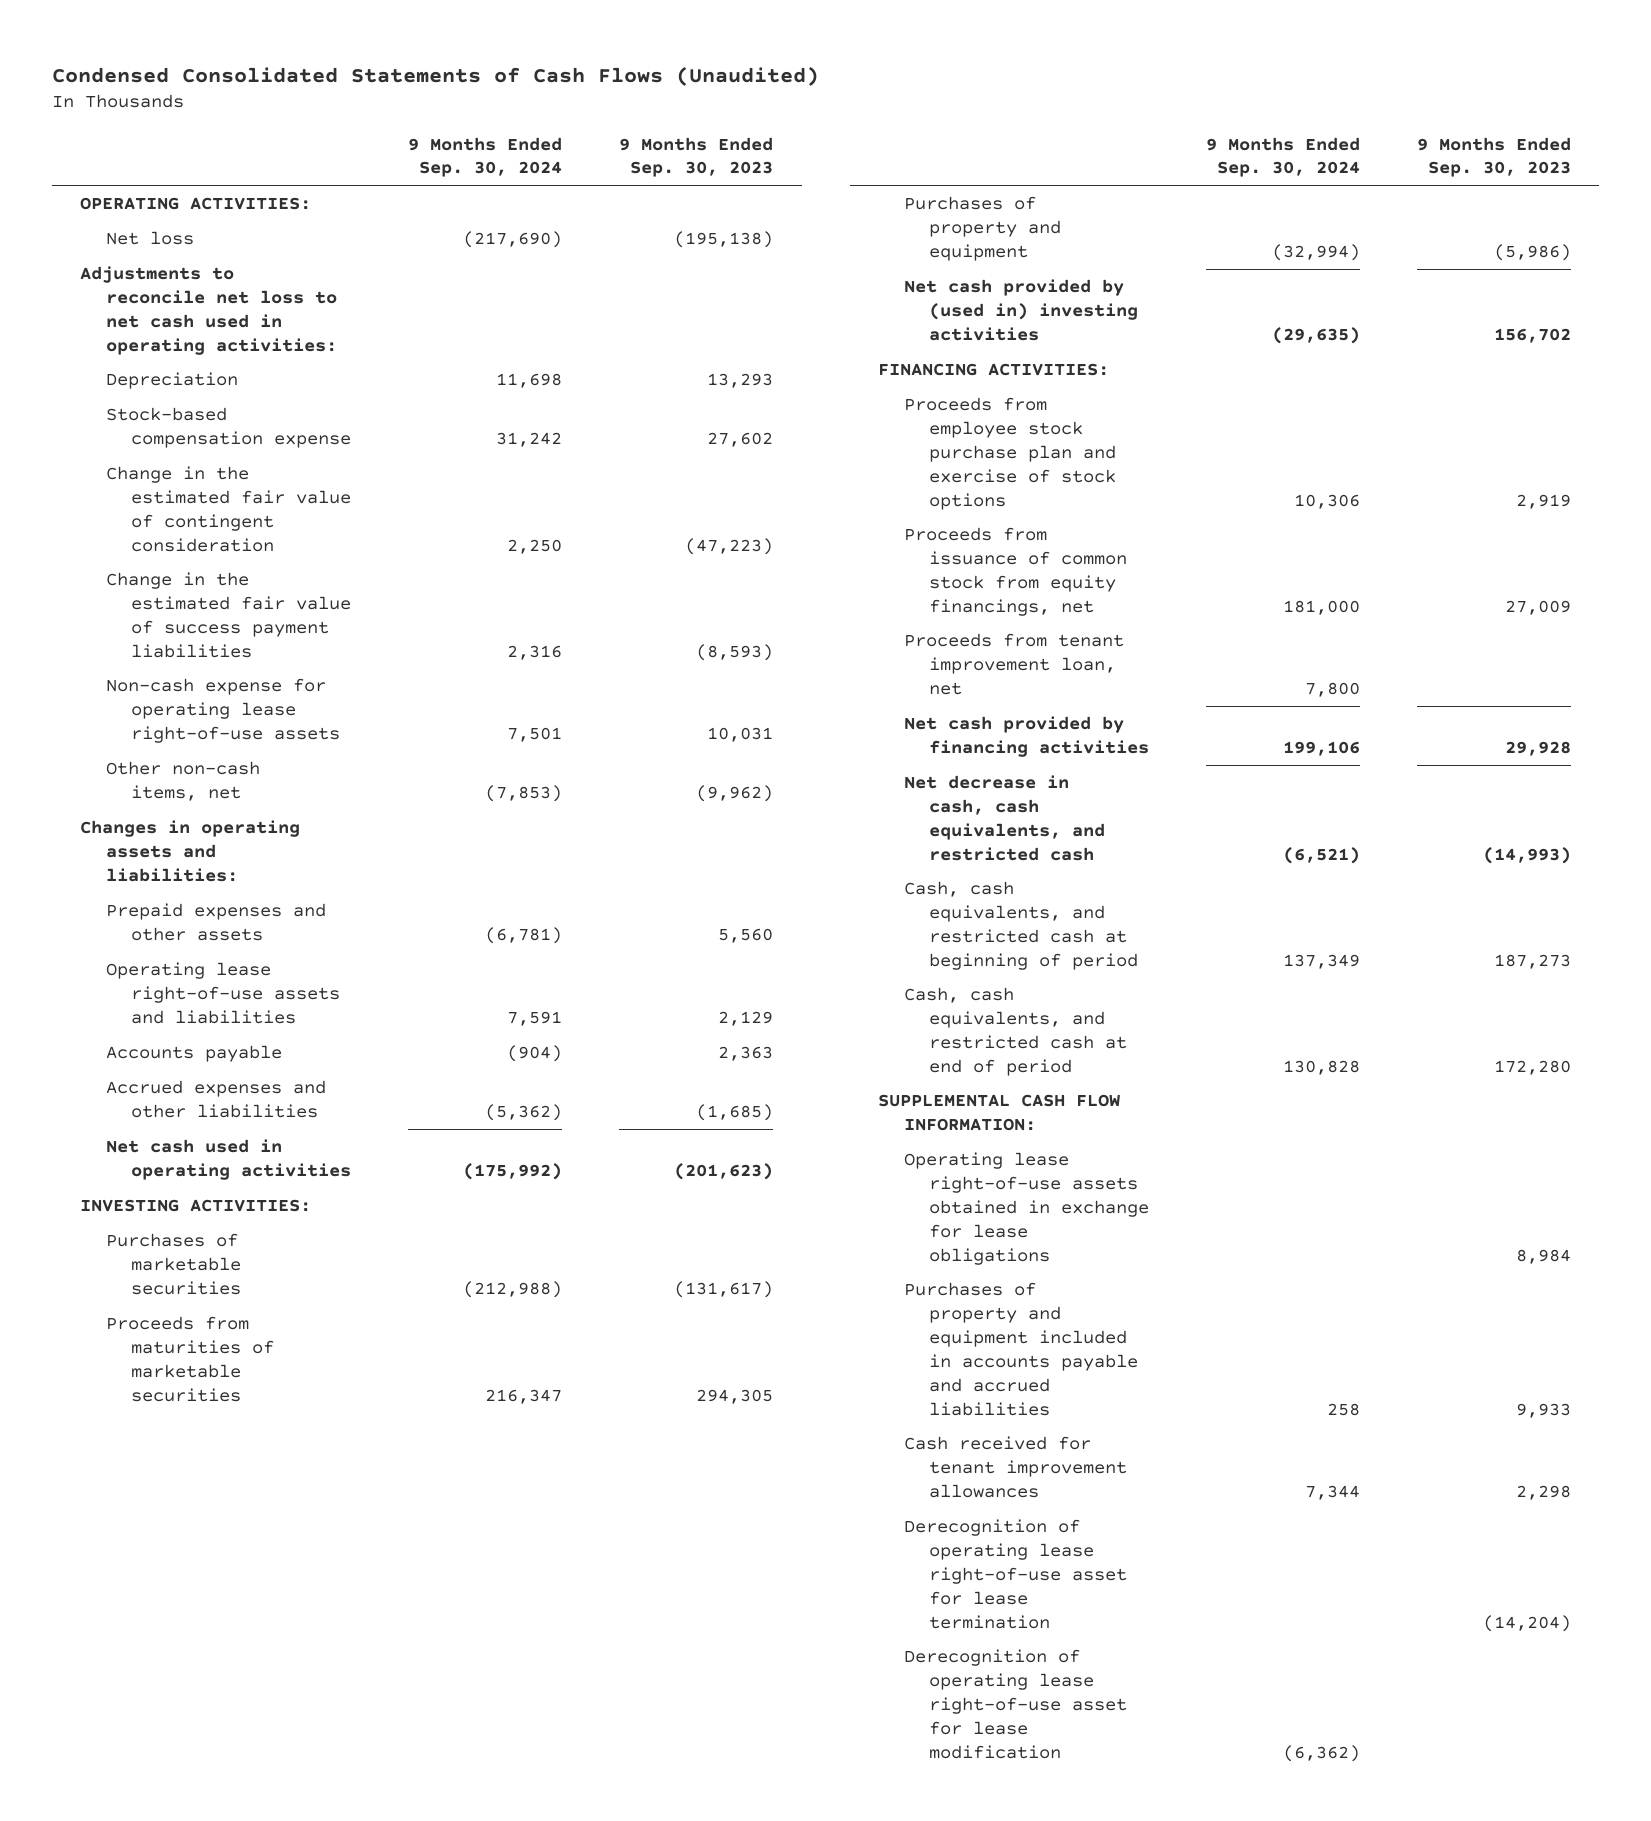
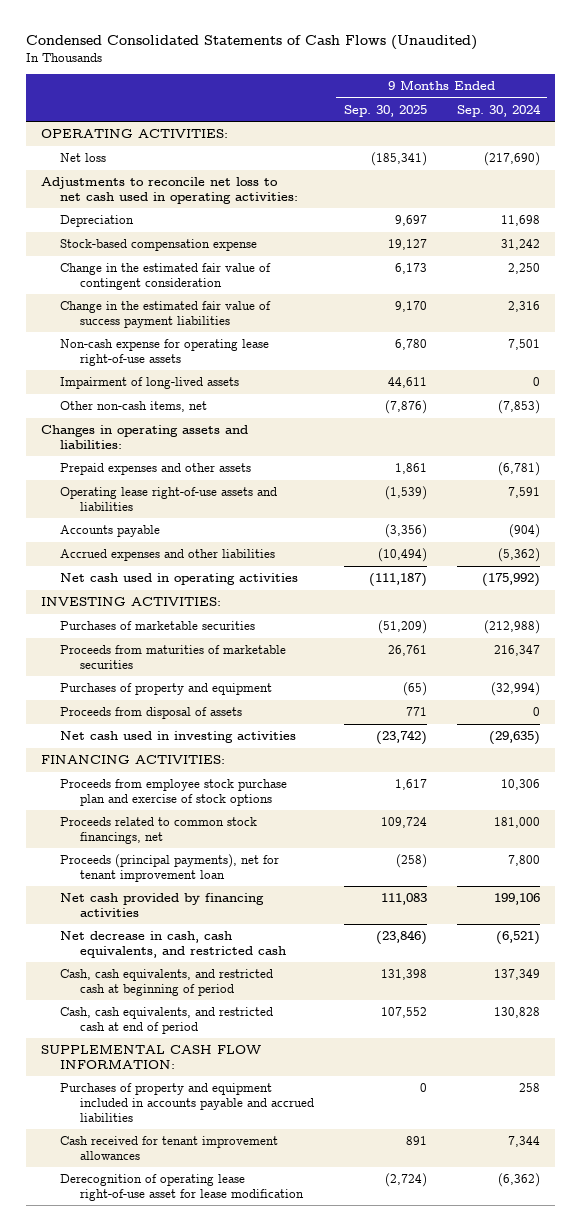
[619,136,774,178] 9 Months Ended Sep. 30, 2023 -> none
none -> [343,104,427,117] Sep. 30, 2025
none -> [60,377,240,390] Impairment of long-lived assets
none -> [60,707,243,720] Proceeds from disposal of assets
[903,279,1139,341] Net cash provided by (used in) investing activities -> [60,731,297,744] Net cash used in investing activities
[903,527,1128,616] Proceeds from issuance of common stock from equity financings, net -> [60,817,258,844] Proceeds related to common stock financings, net
[903,633,1124,695] Proceeds from tenant improvement loan, net -> [60,854,280,882] Proceeds (principal payments), net for tenant improvement loan
[903,1152,1150,1265] Operating lease right-of-use assets obtained in exchange for lease obligations -> none
[903,1519,1128,1629] Derecognition of operating lease right-of-use asset for lease termination -> none

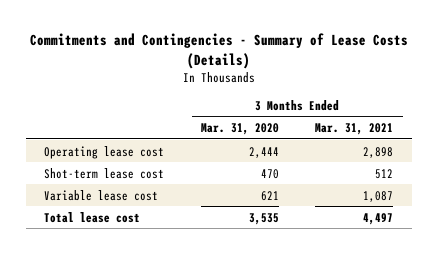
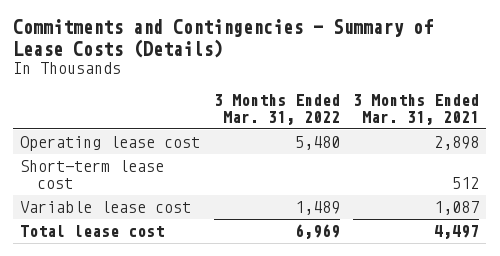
[200,122,279,135] Mar. 31, 2020 -> none
none -> [213,93,340,125] 3 Months Ended Mar. 31, 2022
[44,167,165,179] Shot-term lease cost -> [20,160,165,190] Short-term lease cost

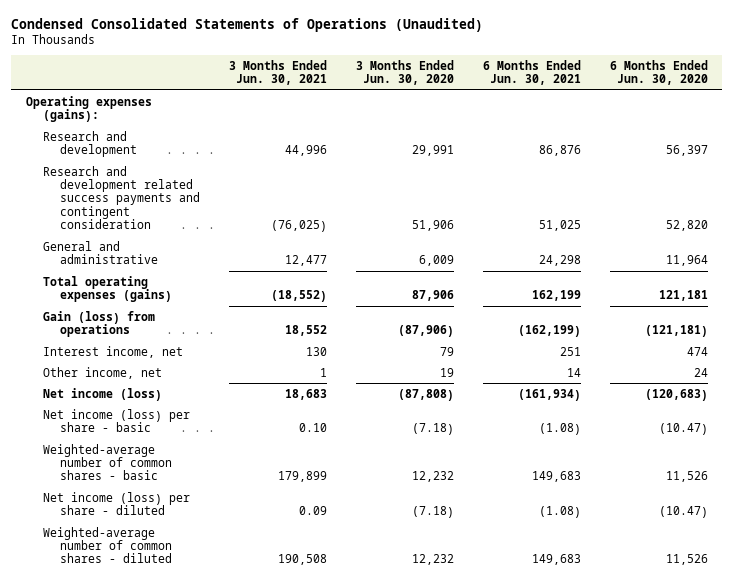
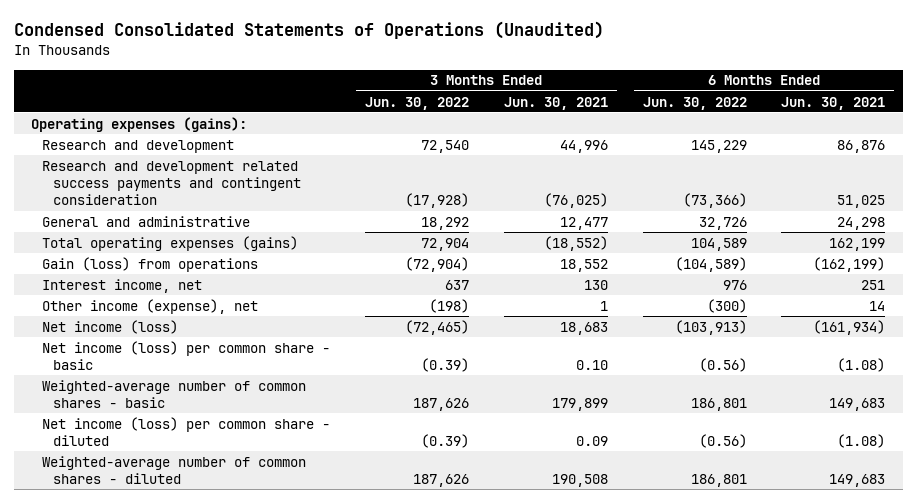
[355,59,454,86] 3 Months Ended Jun. 30, 2020 -> none
[609,59,708,86] 6 Months Ended Jun. 30, 2020 -> none
none -> [365,96,470,110] Jun. 30, 2022
none -> [642,96,747,110] Jun. 30, 2022
[42,366,162,379] Other income, net -> [42,298,259,314] Other income (expense), net
[42,408,190,433] Net income (loss) per share - basic -> [42,340,331,371] Net income (loss) per common share - basic
[42,491,190,516] Net income (loss) per share - diluted -> [42,416,331,447] Net income (loss) per common share - diluted

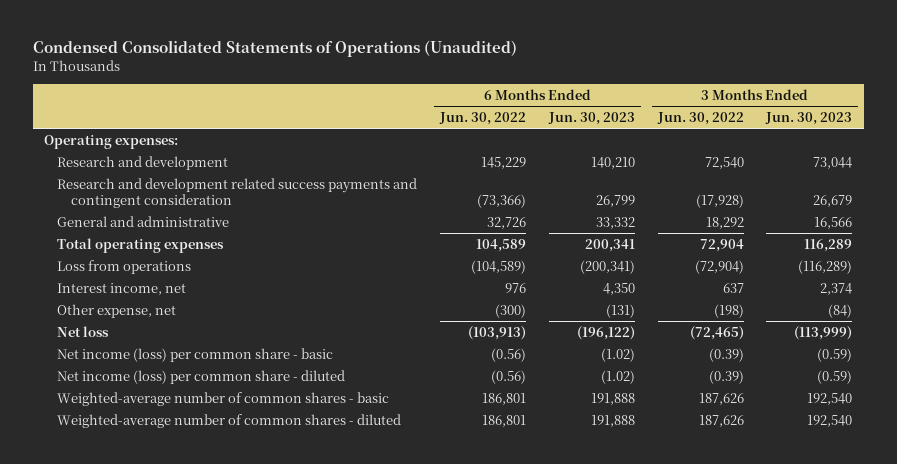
[503,96,608,110] Jun. 30, 2021 -> none
[781,96,886,110] Jun. 30, 2021 -> none
none -> [547,112,635,126] Jun. 30, 2023
none -> [765,112,853,126] Jun. 30, 2023
[31,116,248,132] Operating expenses (gains): -> [44,134,179,149] Operating expenses:
[42,235,299,251] Total operating expenses (gains) -> [57,237,225,253] Total operating expenses
[42,256,259,272] Gain (loss) from operations -> [57,259,192,274] Loss from operations
[42,298,259,314] Other income (expense), net -> [57,303,177,318] Other expense, net
[42,319,179,334] Net income (loss) -> [57,325,110,337] Net loss
[42,379,307,409] Weighted-average number of common shares - basic -> [57,391,390,406] Weighted-average number of common shares - basic

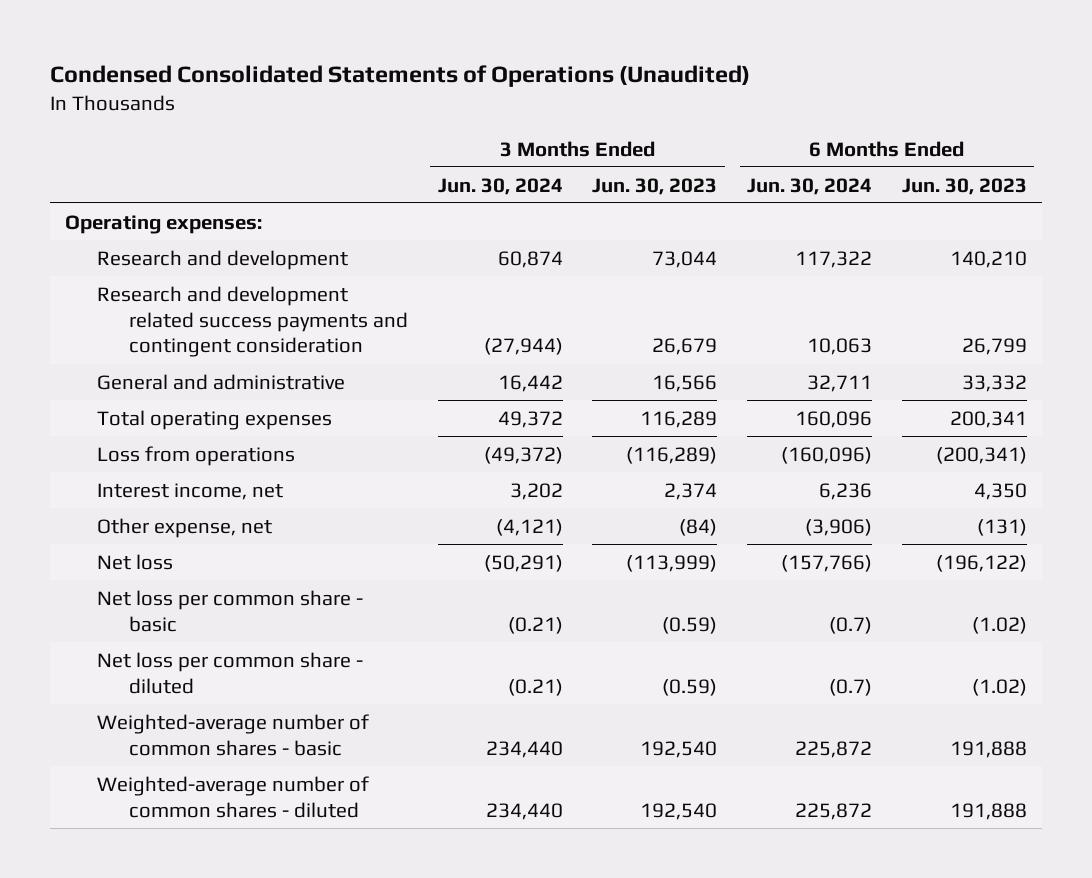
[439,112,527,126] Jun. 30, 2022 -> none
[656,112,744,126] Jun. 30, 2022 -> none
none -> [437,177,563,195] Jun. 30, 2024
none -> [747,177,873,195] Jun. 30, 2024
[57,347,334,362] Net income (loss) per common share - basic -> [97,589,364,632] Net loss per common share - basic
[57,369,346,384] Net income (loss) per common share - diluted -> [97,651,364,694] Net loss per common share - diluted

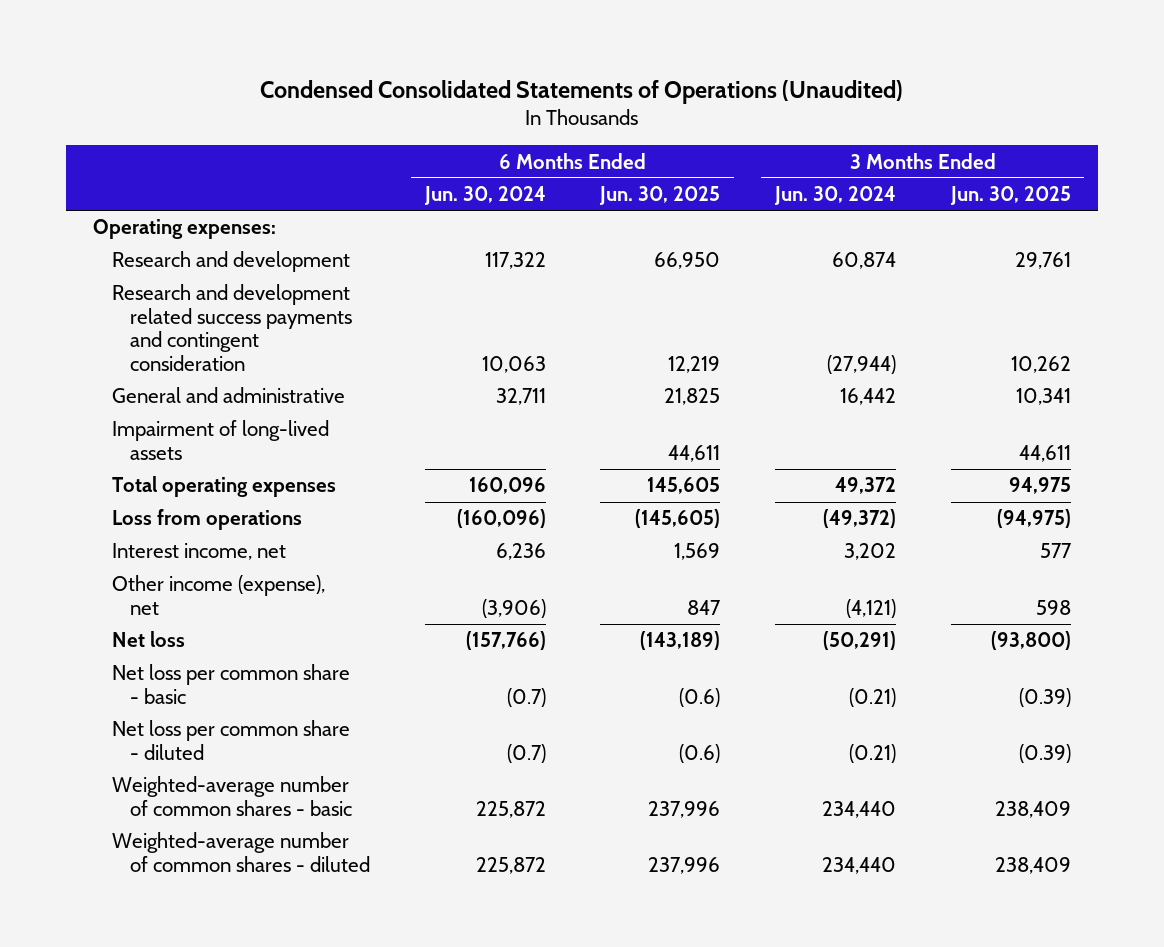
[592,177,718,195] Jun. 30, 2023 -> none
[901,177,1027,195] Jun. 30, 2023 -> none
none -> [599,186,721,206] Jun. 30, 2025
none -> [949,186,1071,206] Jun. 30, 2025
none -> [111,420,329,460] Impairment of long-lived assets
[97,517,273,538] Other expense, net -> [111,575,325,615] Other income (expense), net

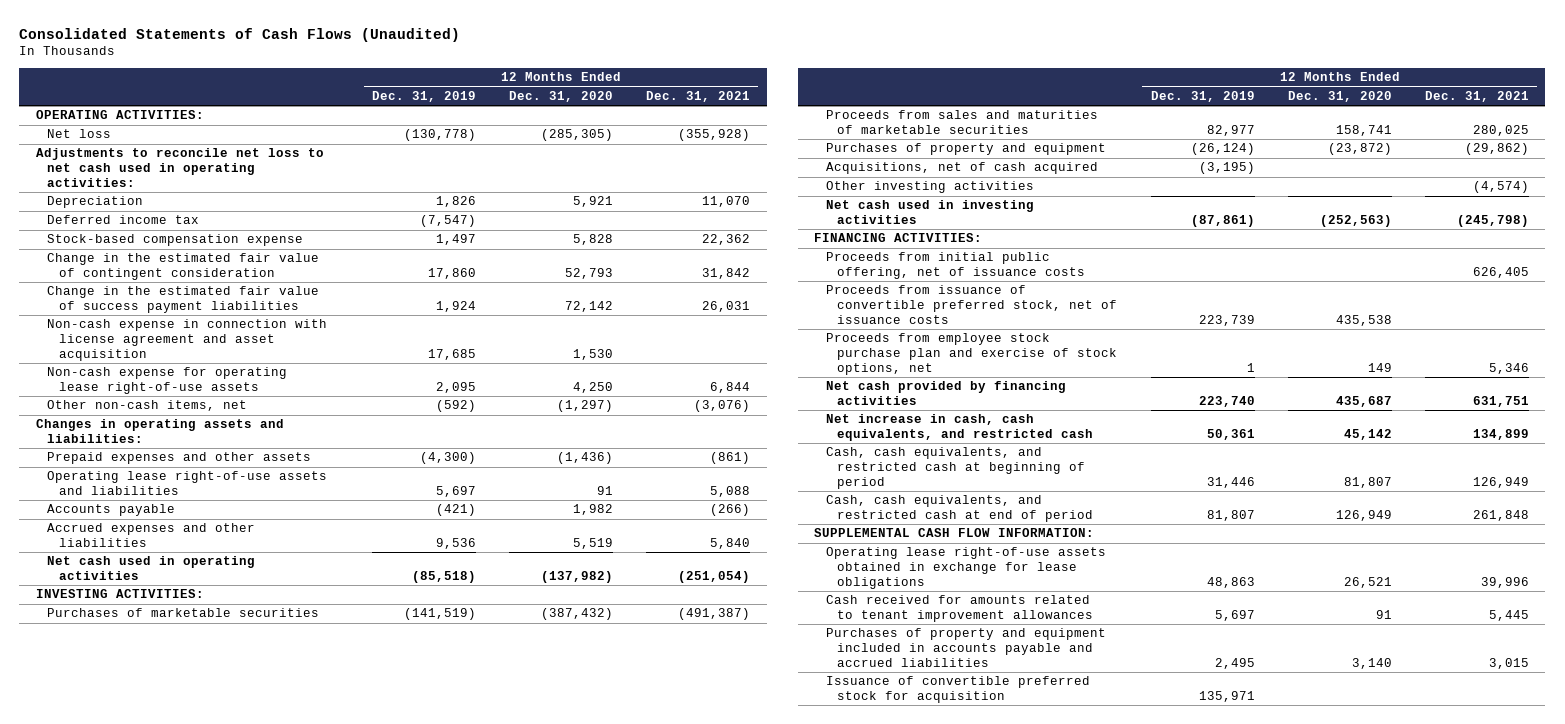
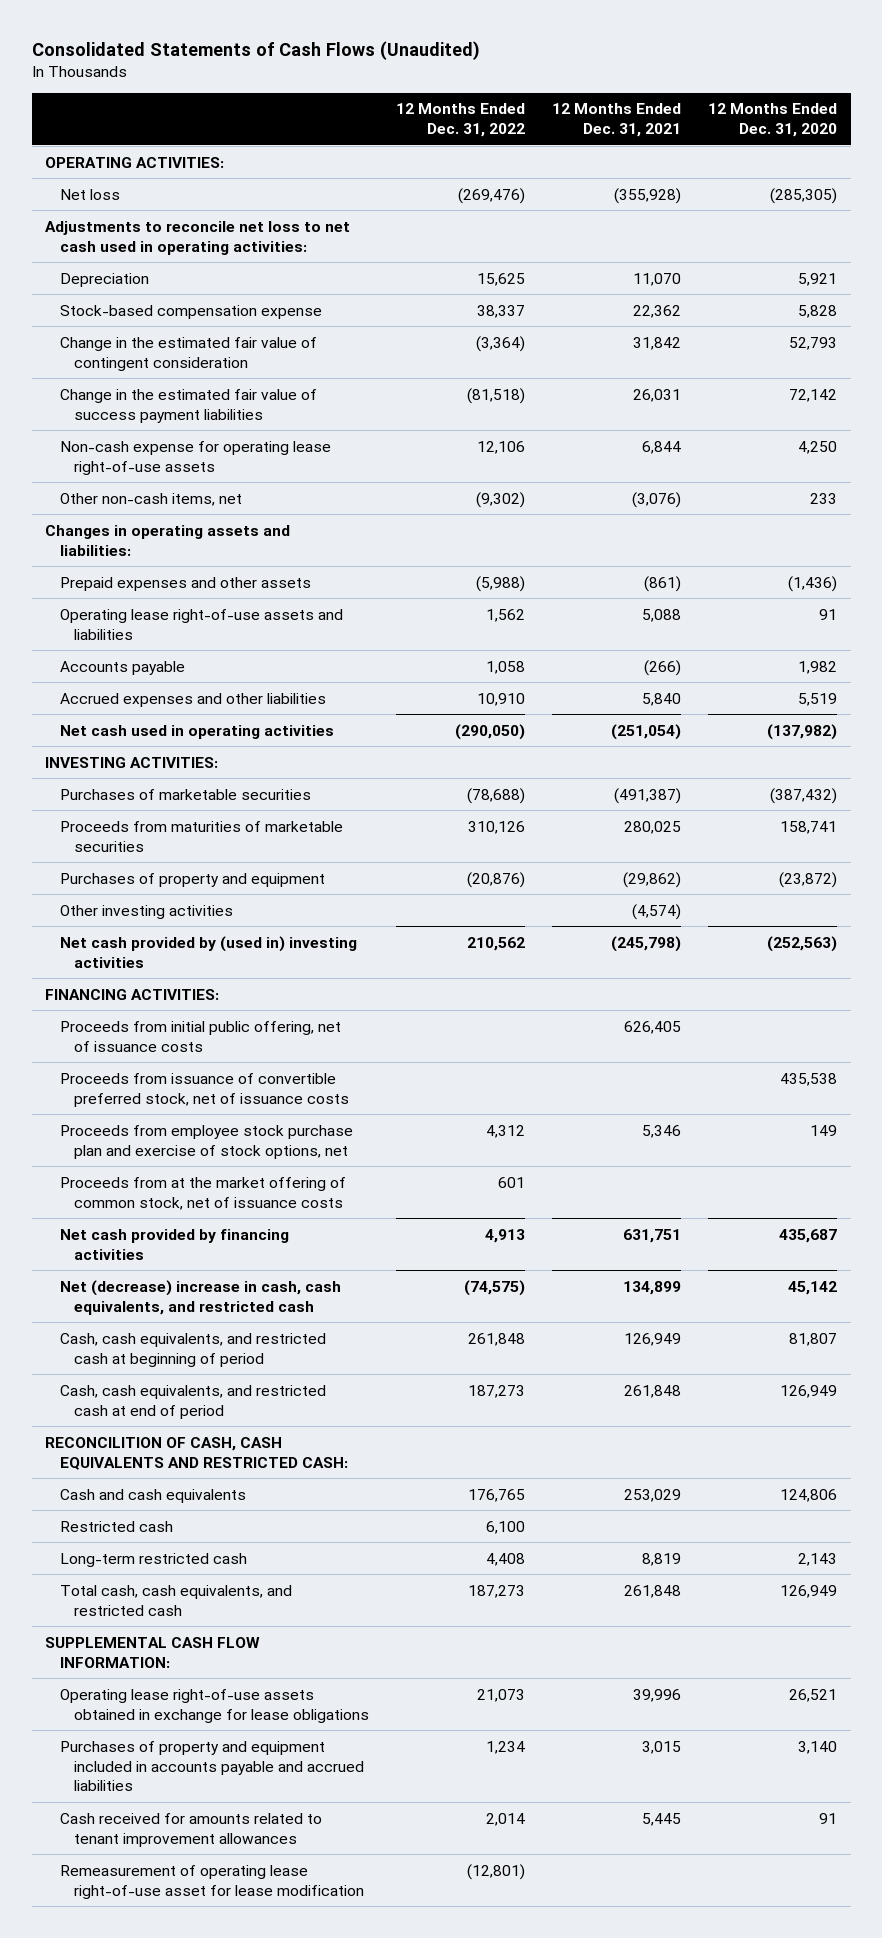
[371,90,476,102] Dec. 31, 2019 -> none
none -> [396,103,526,138] 12 Months Ended Dec. 31, 2022
[47,215,200,225] Deferred income tax -> none
[47,319,328,361] Non-cash expense in connection with license agreement and asset acquisition -> none
[556,400,613,413] (1,297) -> [810,492,838,504] 233
[825,110,1098,135] Proceeds from sales and maturities of marketable securities -> [59,820,343,852] Proceeds from maturities of marketable securities
[825,162,1098,175] Acquisitions, net of cash acquired -> none
[825,200,1034,225] Net cash used in investing activities -> [59,935,357,968] Net cash provided by (used in) investing activities
none -> [59,1176,346,1210] Proceeds from at the market offering of common stock, net of issuance costs
[825,414,1094,442] Net increase in cash, cash equivalents, and restricted cash -> [59,1279,341,1315] Net (decrease) increase in cash, cash equivalents, and restricted cash
none -> [45,1436,348,1470] RECONCILITION OF CASH, CASH EQUIVALENTS AND RESTRICTED CASH:
none -> [59,1488,246,1503] Cash and cash equivalents
none -> [59,1520,173,1532] Restricted cash
none -> [59,1552,247,1567] Long-term restricted cash
none -> [59,1584,292,1616] Total cash, cash equivalents, and restricted cash
[825,676,1090,704] Issuance of convertible preferred stock for acquisition -> none
[825,595,1094,623] Cash received for amounts related to tenant improvement allowances -> [59,1812,322,1847] Cash received for amounts related to tenant improvement allowances
none -> [59,1864,365,1899] Remeasurement of operating lease right-of-use asset for lease modification

